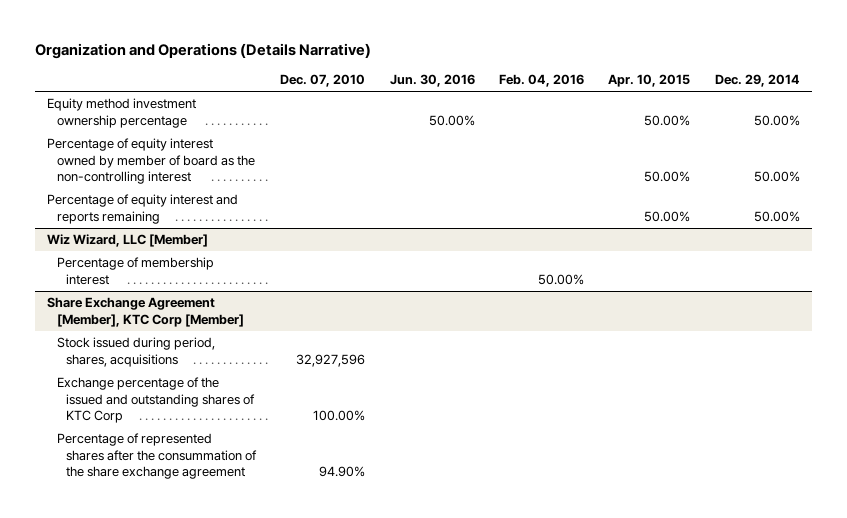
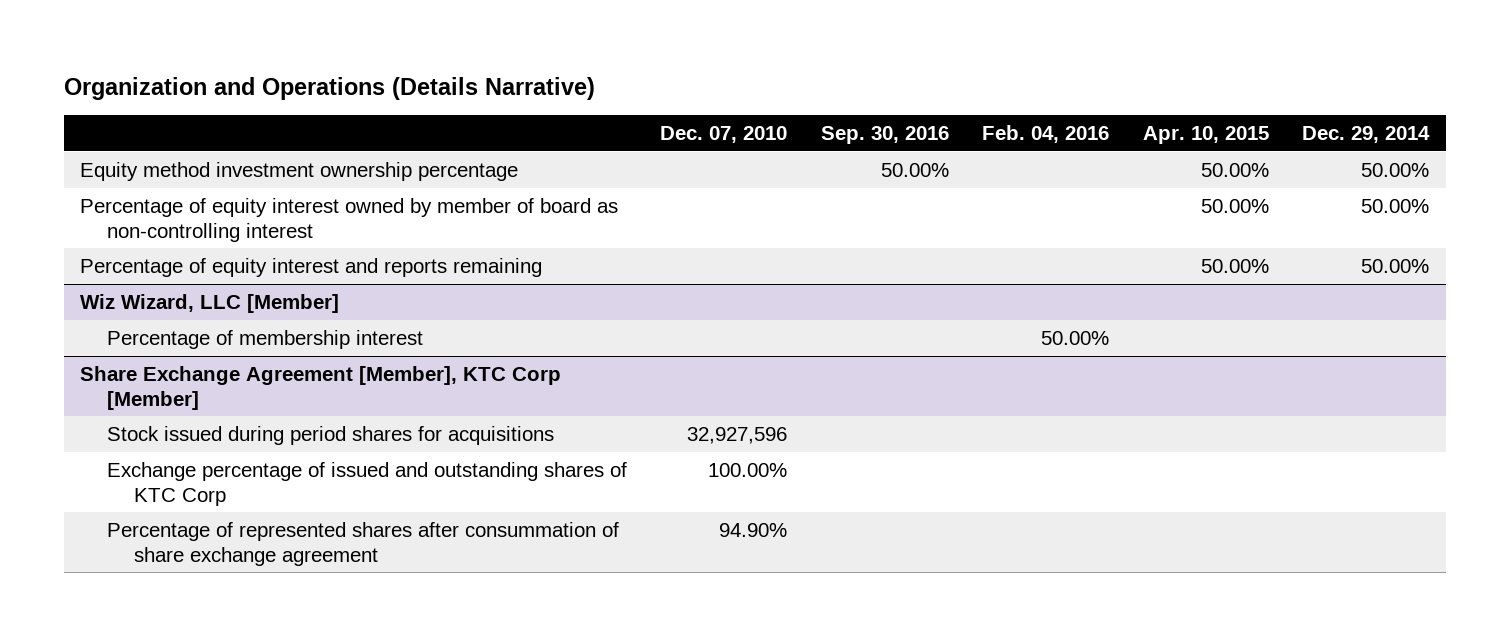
[389,74,475,88] Jun. 30, 2016 -> none
none -> [820,126,949,145] Sep. 30, 2016
[46,138,255,185] Percentage of equity interest owned by member of board as the non-controlling interest -> [80,197,619,242] Percentage of equity interest owned by member of board as non-controlling interest
[56,337,215,367] Stock issued during period, shares, acquisitions -> [106,425,554,445] Stock issued during period shares for acquisitions
[56,377,256,424] Exchange percentage of the issued and outstanding shares of KTC Corp -> [106,461,627,506] Exchange percentage of issued and outstanding shares of KTC Corp
[56,433,258,480] Percentage of represented shares after the consummation of the share exchange agreement -> [106,521,619,566] Percentage of represented shares after consummation of share exchange agreement

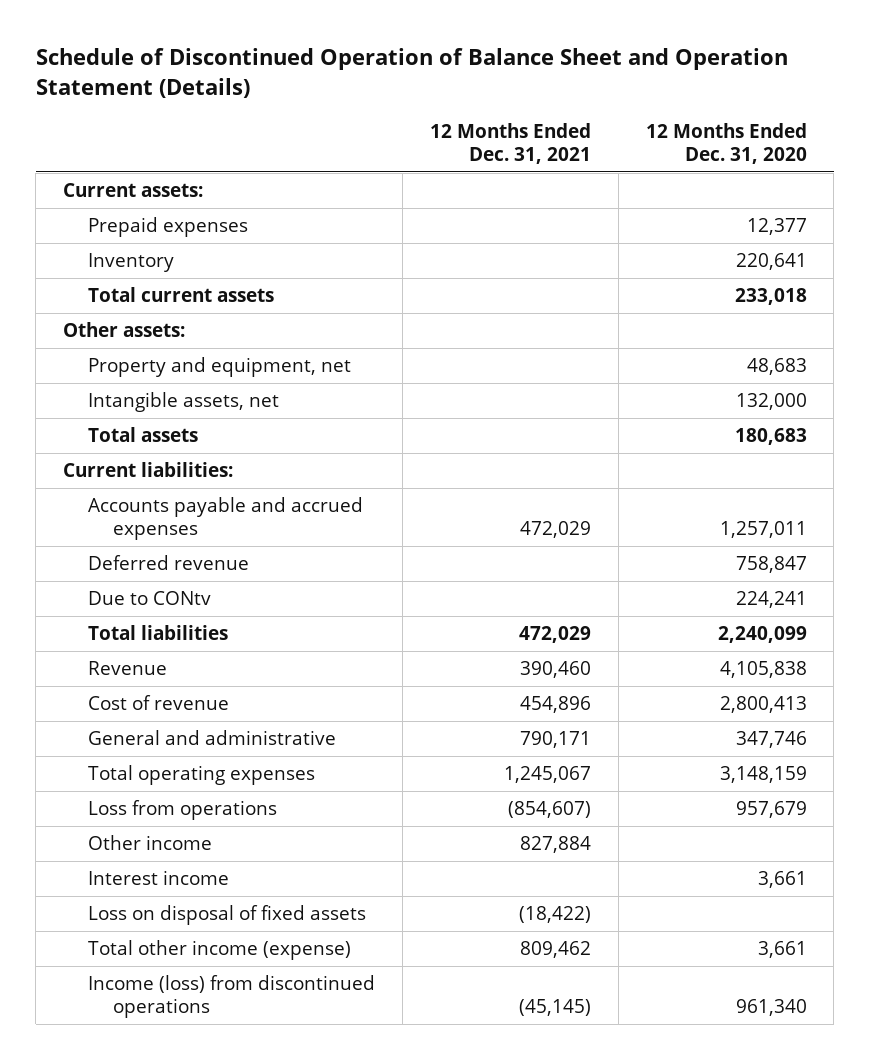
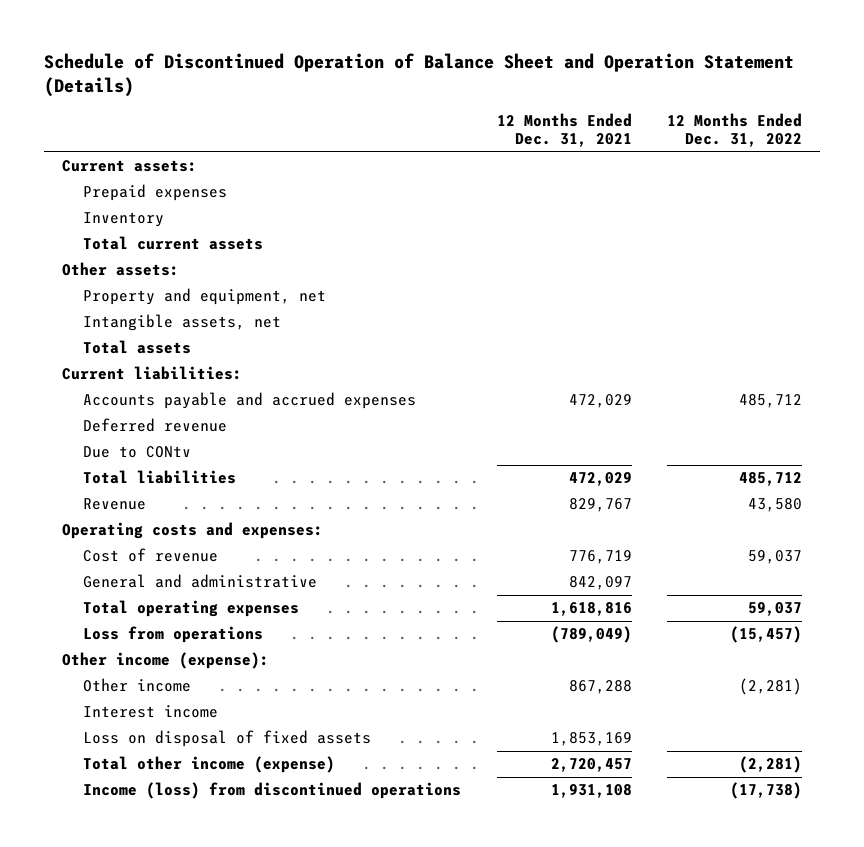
[645,123,807,164] 12 Months Ended Dec. 31, 2020 -> none
none -> [667,113,803,148] 12 Months Ended Dec. 31, 2022
[519,661,591,679] 390,460 -> [568,498,632,513] 829,767
none -> [61,522,323,540] Operating costs and expenses:
[519,696,591,714] 454,896 -> [568,550,632,565] 776,719
[519,731,591,749] 790,171 -> [568,576,632,591] 842,097
[503,766,591,784] 1,245,067 -> [550,602,632,617] 1,618,816
[507,801,591,819] (854,607) -> [550,626,632,644] (789,049)
none -> [61,652,269,670] Other income (expense):
[519,836,591,854] 827,884 -> [568,680,632,695] 867,288
[518,906,591,924] (18,422) -> [550,732,632,747] 1,853,169
[519,941,591,959] 809,462 -> [550,758,632,773] 2,720,457
[518,998,591,1016] (45,145) -> [550,784,632,799] 1,931,108

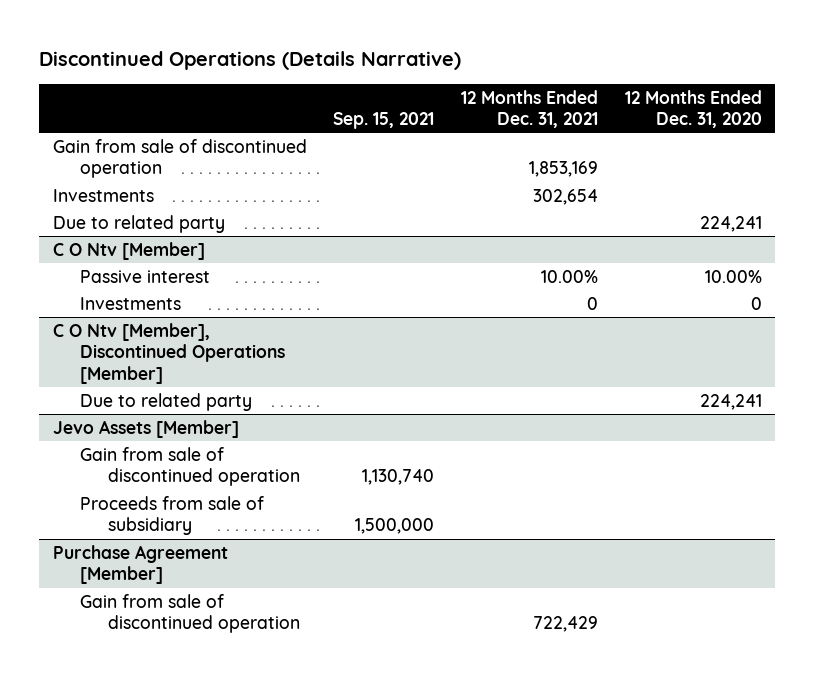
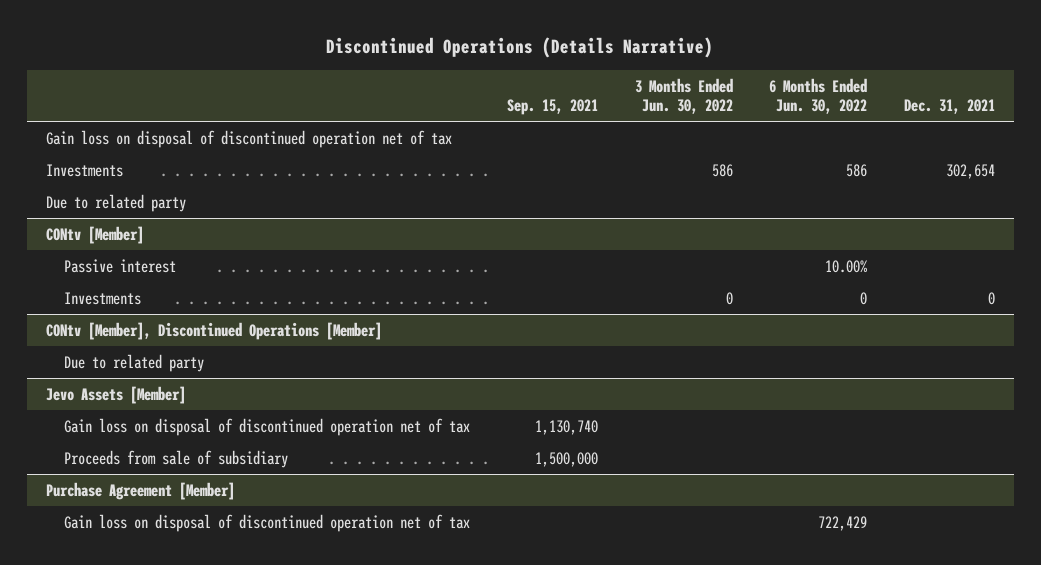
[461,89,599,128] 12 Months Ended Dec. 31, 2021 -> none
[624,89,762,128] 12 Months Ended Dec. 31, 2020 -> none
none -> [634,77,733,114] 3 Months Ended Jun. 30, 2022
none -> [769,77,868,114] 6 Months Ended Jun. 30, 2022
none -> [904,98,996,114] Dec. 31, 2021
[52,138,307,179] Gain from sale of discontinued operation -> [45,129,452,148] Gain loss on disposal of discontinued operation net of tax
[52,241,205,260] C O Ntv [Member] -> [45,225,144,244] CONtv [Member]
[52,322,286,384] C O Ntv [Member], Discontinued Operations [Member] -> none
[80,392,253,411] Due to related party -> none
none -> [45,321,382,340] CONtv [Member], Discontinued Operations [Member]
none -> [64,353,205,372] Due to related party
[80,446,301,487] Gain from sale of discontinued operation -> [64,417,471,436] Gain loss on disposal of discontinued operation net of tax
[80,593,301,634] Gain from sale of discontinued operation -> [64,513,471,532] Gain loss on disposal of discontinued operation net of tax

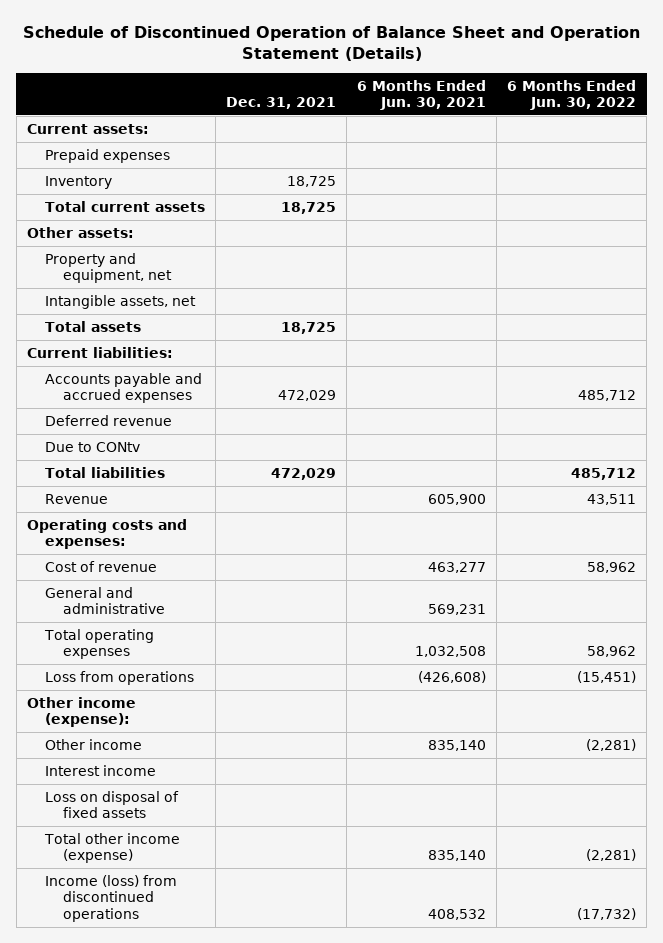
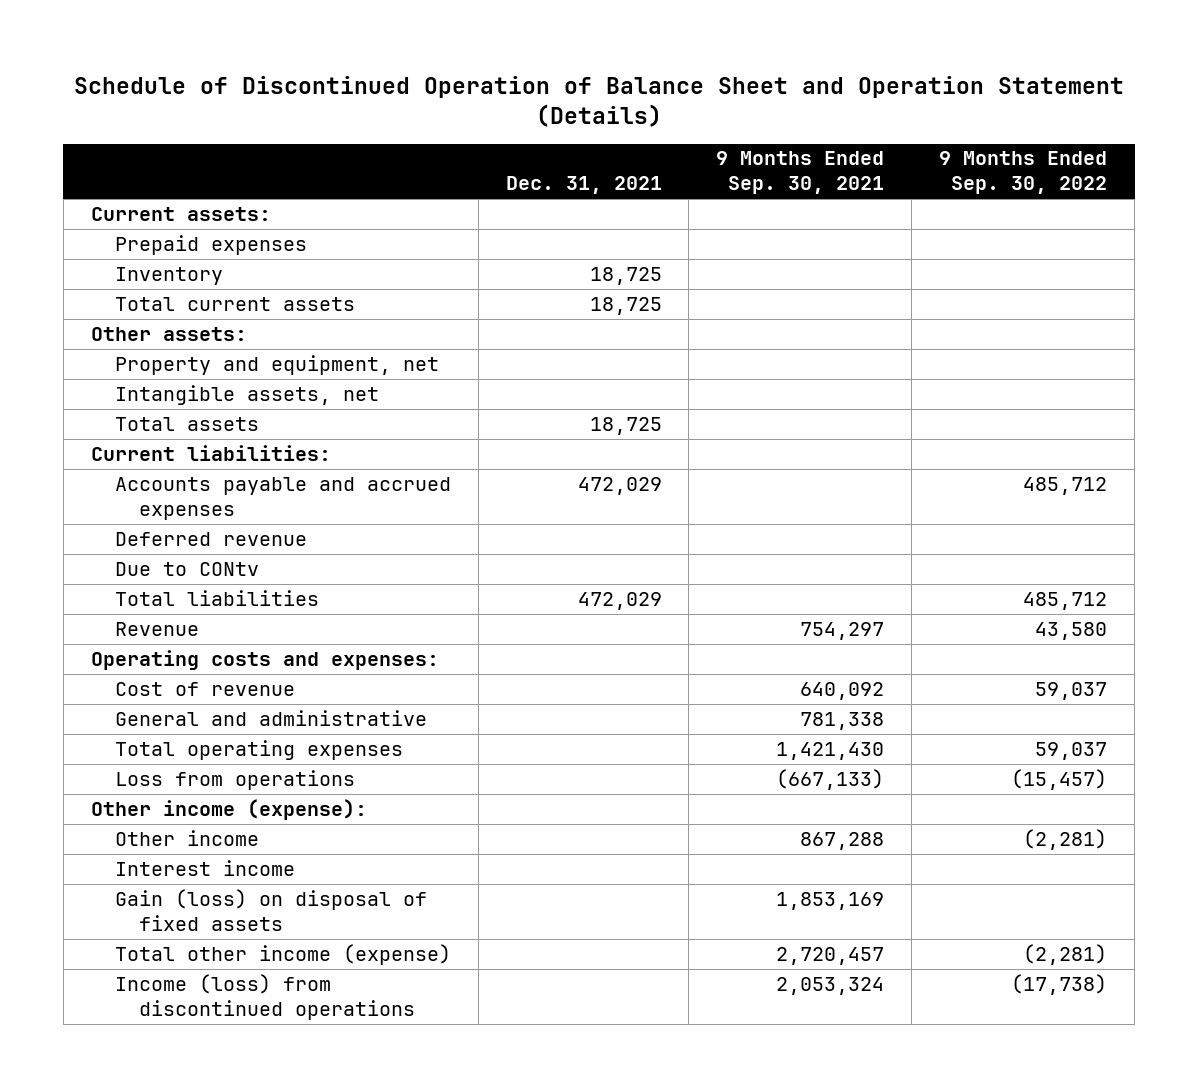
[357,79,487,111] 6 Months Ended Jun. 30, 2021 -> none
[507,79,637,111] 6 Months Ended Jun. 30, 2022 -> none
none -> [716,151,885,195] 9 Months Ended Sep. 30, 2021
none -> [939,151,1108,195] 9 Months Ended Sep. 30, 2022
[44,790,179,819] Loss on disposal of fixed assets -> [114,888,427,931] Gain (loss) on disposal of fixed assets

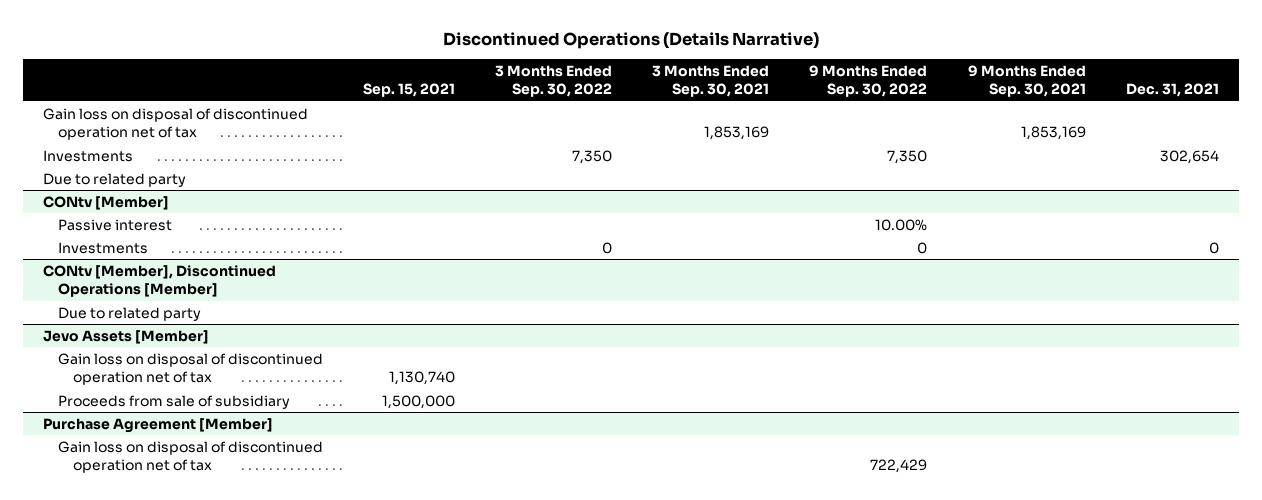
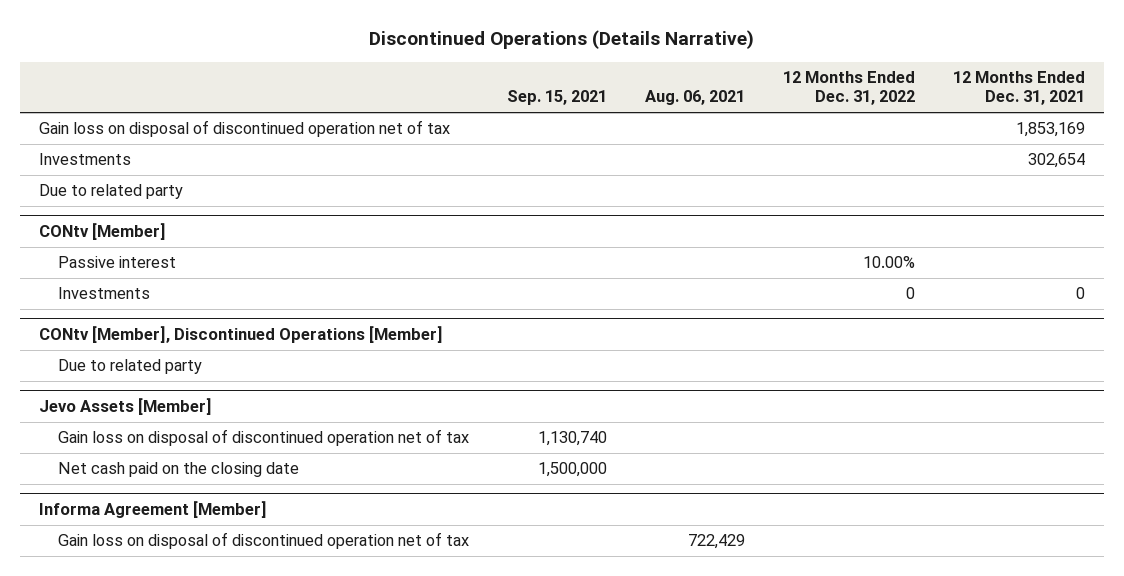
[495,64,613,98] 3 Months Ended Sep. 30, 2022 -> none
[652,64,770,98] 3 Months Ended Sep. 30, 2021 -> none
[809,64,928,98] 9 Months Ended Sep. 30, 2022 -> none
[967,64,1086,98] 9 Months Ended Sep. 30, 2021 -> none
[1125,83,1219,98] Dec. 31, 2021 -> none
none -> [644,90,745,106] Aug. 06, 2021
none -> [782,70,915,106] 12 Months Ended Dec. 31, 2022
none -> [952,70,1085,106] 12 Months Ended Dec. 31, 2021
[57,394,290,409] Proceeds from sale of subsidiary -> none
[42,417,273,433] Purchase Agreement [Member] -> none
[57,440,323,474] Gain loss on disposal of discontinued operation net of tax -> none
none -> [57,462,299,478] Net cash paid on the closing date
none -> [39,500,268,518] Informa Agreement [Member]
none -> [57,532,469,550] Gain loss on disposal of discontinued operation net of tax

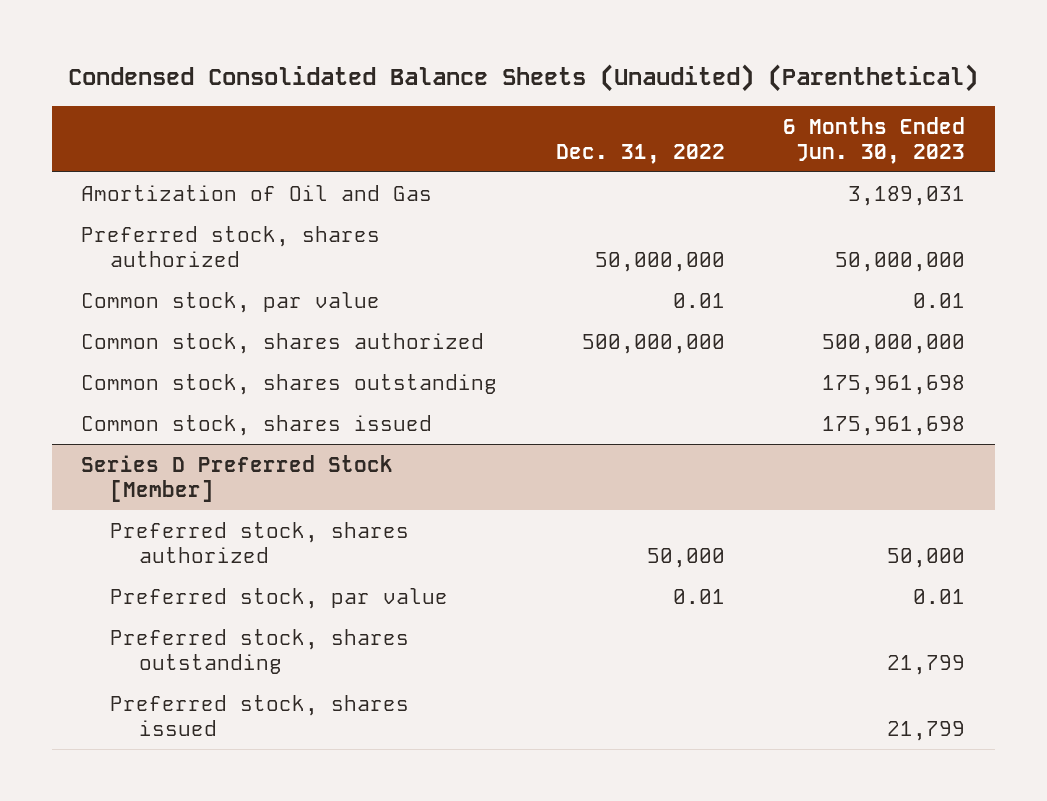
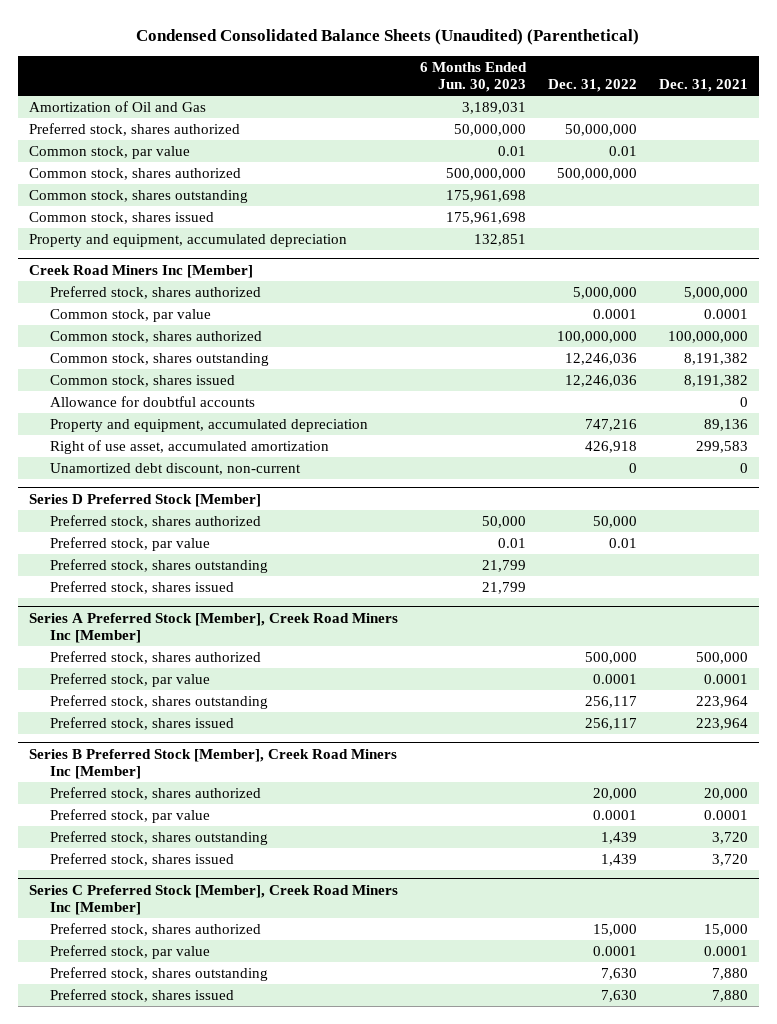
none -> [658,78,748,92] Dec. 31, 2021
none -> [28,233,347,247] Property and equipment, accumulated depreciation
none -> [28,264,253,278] Creek Road Miners Inc [Member]
none -> [50,285,262,299] Preferred stock, shares authorized
none -> [50,308,212,322] Common stock, par value
none -> [50,330,263,343] Common stock, shares authorized
none -> [50,352,270,366] Common stock, shares outstanding
none -> [50,374,236,387] Common stock, shares issued
none -> [50,395,256,407] Allowance for doubtful accounts
none -> [50,418,369,432] Property and equipment, accumulated depreciation
none -> [50,439,330,454] Right of use asset, accumulated amortization
none -> [50,462,302,475] Unamortized debt discount, non-current
none -> [28,612,398,643] Series A Preferred Stock [Member], Creek Road Miners Inc [Member]
none -> [50,650,262,664] Preferred stock, shares authorized
none -> [50,672,211,687] Preferred stock, par value
none -> [50,694,269,709] Preferred stock, shares outstanding
none -> [50,716,235,730] Preferred stock, shares issued
none -> [28,748,397,779] Series B Preferred Stock [Member], Creek Road Miners Inc [Member]
none -> [50,786,262,800] Preferred stock, shares authorized
none -> [50,808,211,823] Preferred stock, par value
none -> [50,830,269,845] Preferred stock, shares outstanding
none -> [50,852,235,866] Preferred stock, shares issued
none -> [28,884,398,915] Series C Preferred Stock [Member], Creek Road Miners Inc [Member]
none -> [50,922,262,936] Preferred stock, shares authorized
none -> [50,944,211,959] Preferred stock, par value
none -> [50,966,269,981] Preferred stock, shares outstanding
none -> [50,988,235,1002] Preferred stock, shares issued

